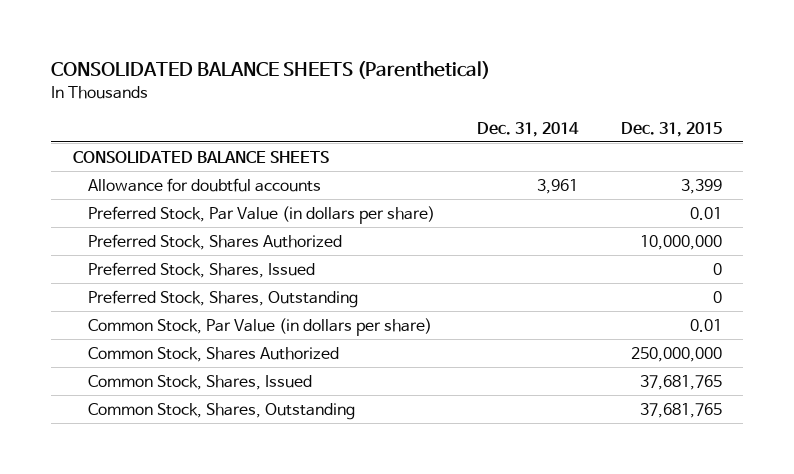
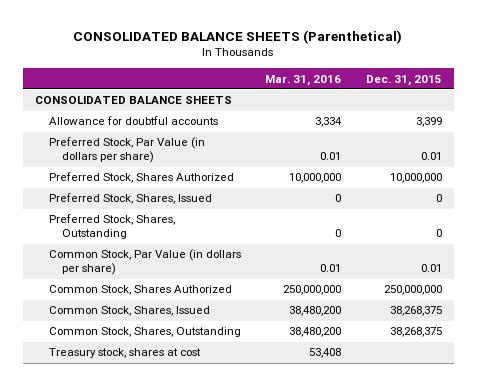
[477,121,580,137] Dec. 31, 2014 -> none
none -> [265,74,342,86] Mar. 31, 2016
[639,374,722,390] 37,681,765 -> [389,306,442,317] 38,268,375
[639,402,722,418] 37,681,765 -> [389,327,442,338] 38,268,375
none -> [48,348,201,359] Treasury stock, shares at cost

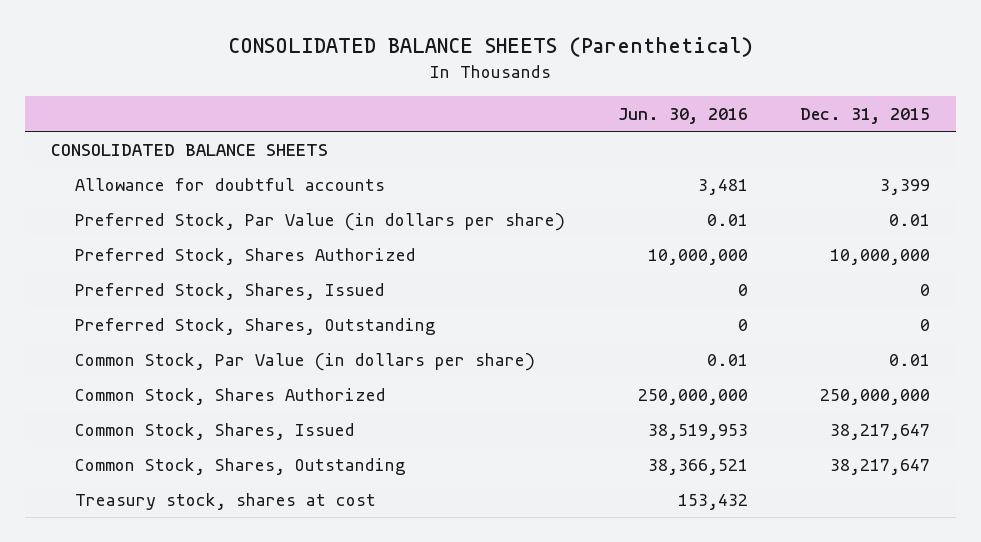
[265,74,342,86] Mar. 31, 2016 -> none
none -> [617,107,748,124] Jun. 30, 2016
[389,306,442,317] 38,268,375 -> [830,423,931,440] 38,217,647
[389,327,442,338] 38,268,375 -> [830,458,931,475] 38,217,647

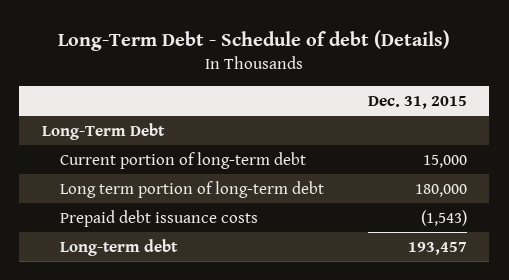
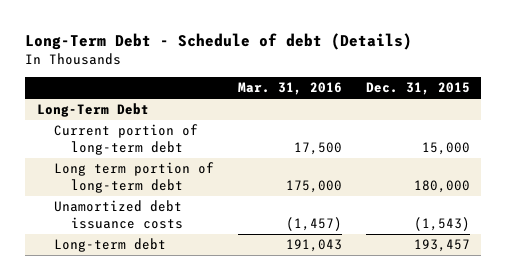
none -> [237,82,342,96] Mar. 31, 2016
[59,209,258,227] Prepaid debt issuance costs -> [54,200,183,229] Unamortized debt issuance costs

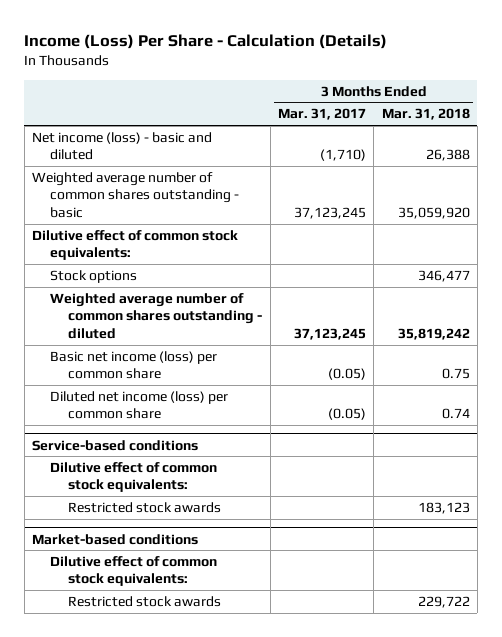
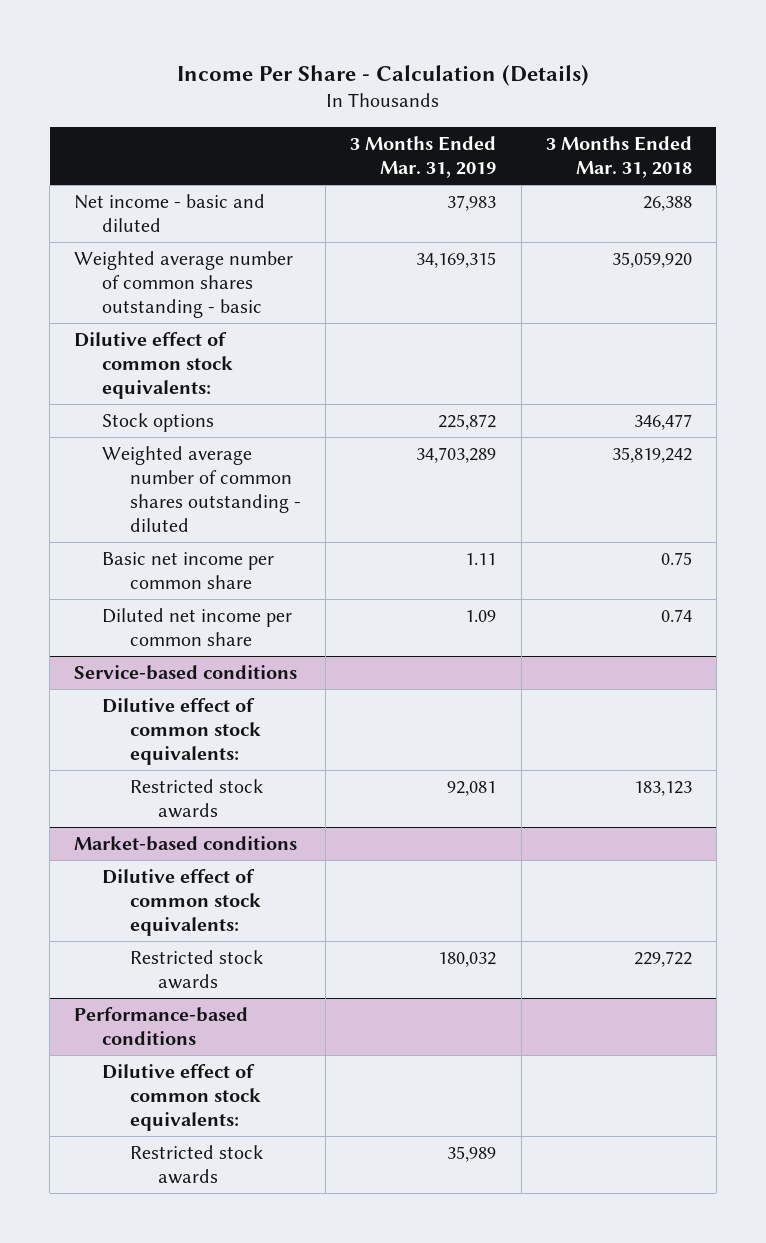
[24,34,388,50] Income (Loss) Per Share - Calculation (Details) -> [177,64,590,86] Income Per Share - Calculation (Details)
[278,108,367,121] Mar. 31, 2017 -> none
none -> [350,135,497,179] 3 Months Ended Mar. 31, 2019
[32,131,213,161] Net income (loss) - basic and diluted -> [74,194,266,233] Net income - basic and diluted
[50,350,218,380] Basic net income (loss) per common share -> [102,552,275,590] Basic net income per common share
[50,390,229,420] Diluted net income (loss) per common share -> [102,608,293,647] Diluted net income per common share
none -> [74,1007,249,1046] Performance-based conditions
none -> [102,1064,262,1132] Dilutive effect of common stock equivalents:
none -> [130,1145,264,1185] Restricted stock awards

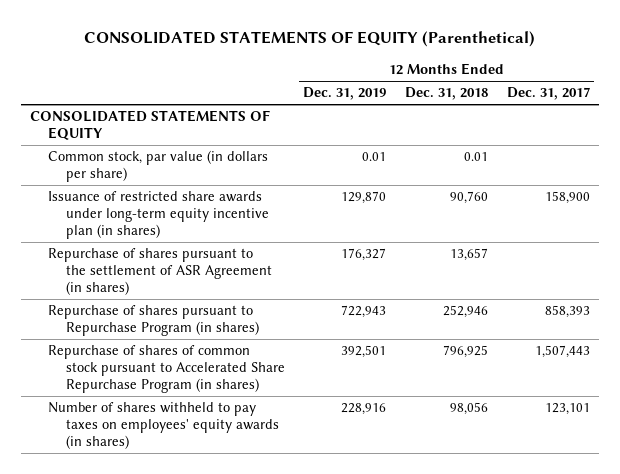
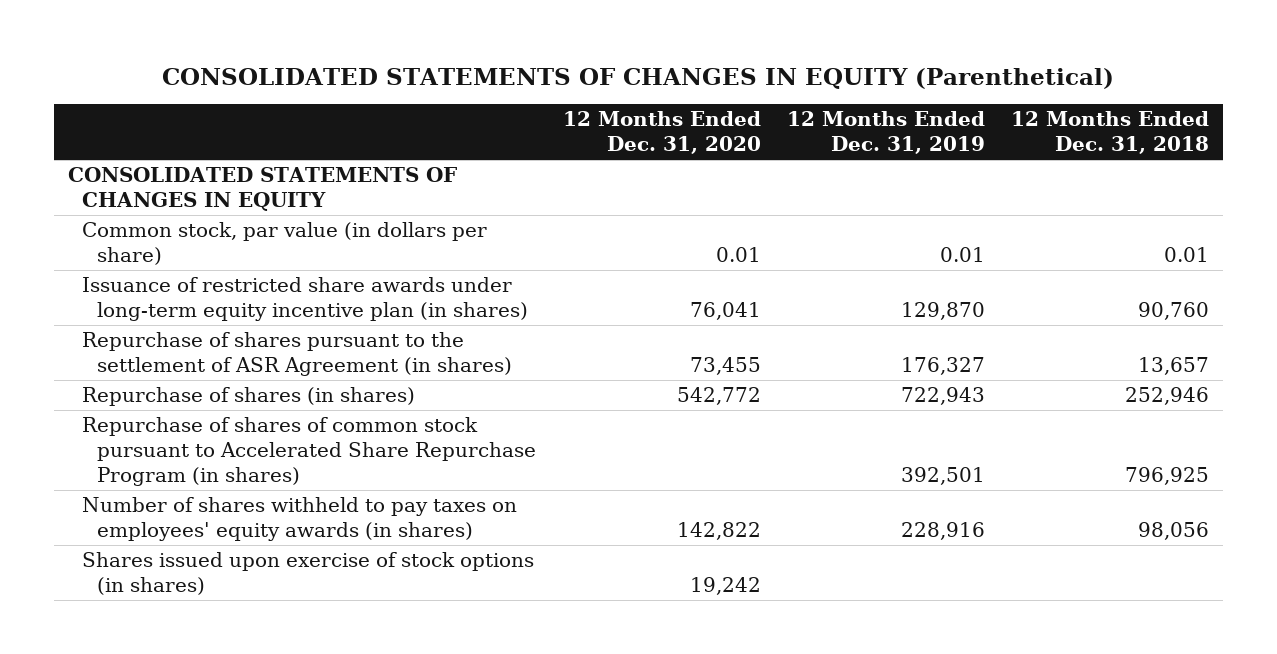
[83,31,535,48] CONSOLIDATED STATEMENTS OF EQUITY (Parenthetical) -> [162,67,1115,89] CONSOLIDATED STATEMENTS OF CHANGES IN EQUITY (Parenthetical)
[506,87,590,101] Dec. 31, 2017 -> none
none -> [562,111,761,155] 12 Months Ended Dec. 31, 2020
[30,110,271,141] CONSOLIDATED STATEMENTS OF EQUITY -> [67,167,457,212] CONSOLIDATED STATEMENTS OF CHANGES IN EQUITY
[48,305,259,337] Repurchase of shares pursuant to Repurchase Program (in shares) -> [82,387,416,407] Repurchase of shares (in shares)
none -> [82,552,535,596] Shares issued upon exercise of stock options (in shares)

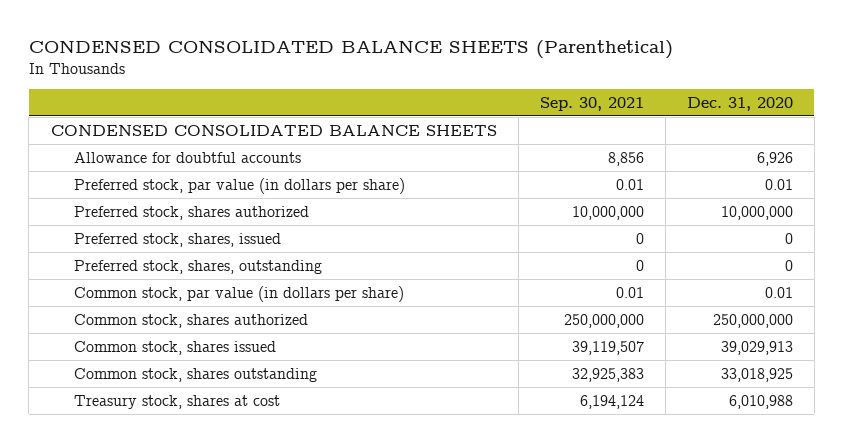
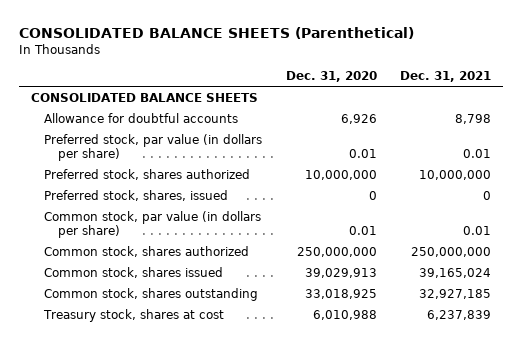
[28,39,673,59] CONDENSED CONSOLIDATED BALANCE SHEETS (Parenthetical) -> [19,26,415,39] CONSOLIDATED BALANCE SHEETS (Parenthetical)
[539,96,644,111] Sep. 30, 2021 -> none
none -> [400,71,492,83] Dec. 31, 2021
[50,124,497,136] CONDENSED CONSOLIDATED BALANCE SHEETS -> [31,92,259,102] CONSOLIDATED BALANCE SHEETS
[73,259,322,274] Preferred stock, shares, outstanding -> none

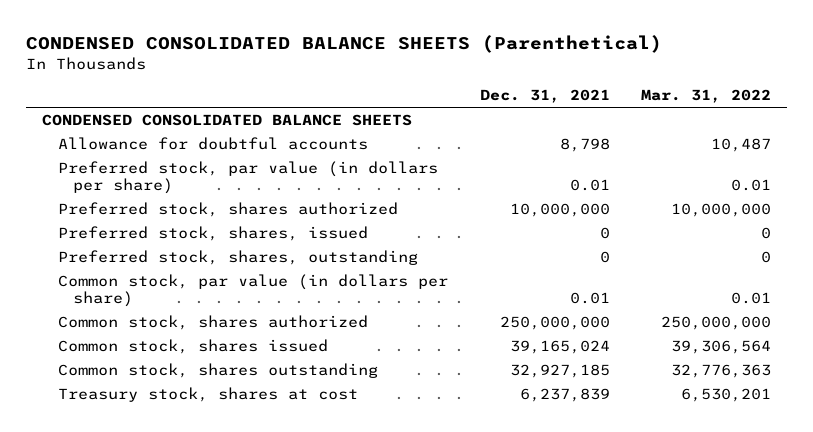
[19,26,415,39] CONSOLIDATED BALANCE SHEETS (Parenthetical) -> [25,34,662,53] CONDENSED CONSOLIDATED BALANCE SHEETS (Parenthetical)
[285,71,377,83] Dec. 31, 2020 -> none
none -> [641,89,772,104] Mar. 31, 2022
[31,92,259,102] CONSOLIDATED BALANCE SHEETS -> [41,114,412,127] CONDENSED CONSOLIDATED BALANCE SHEETS
none -> [57,250,418,266] Preferred stock, shares, outstanding

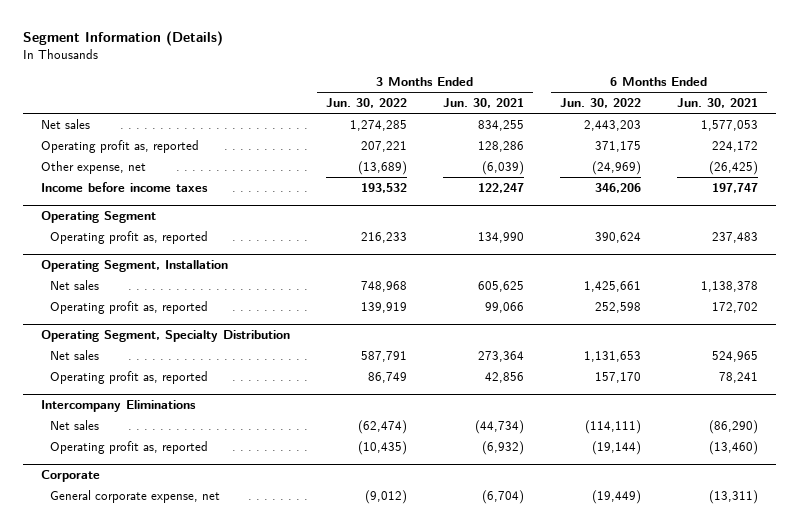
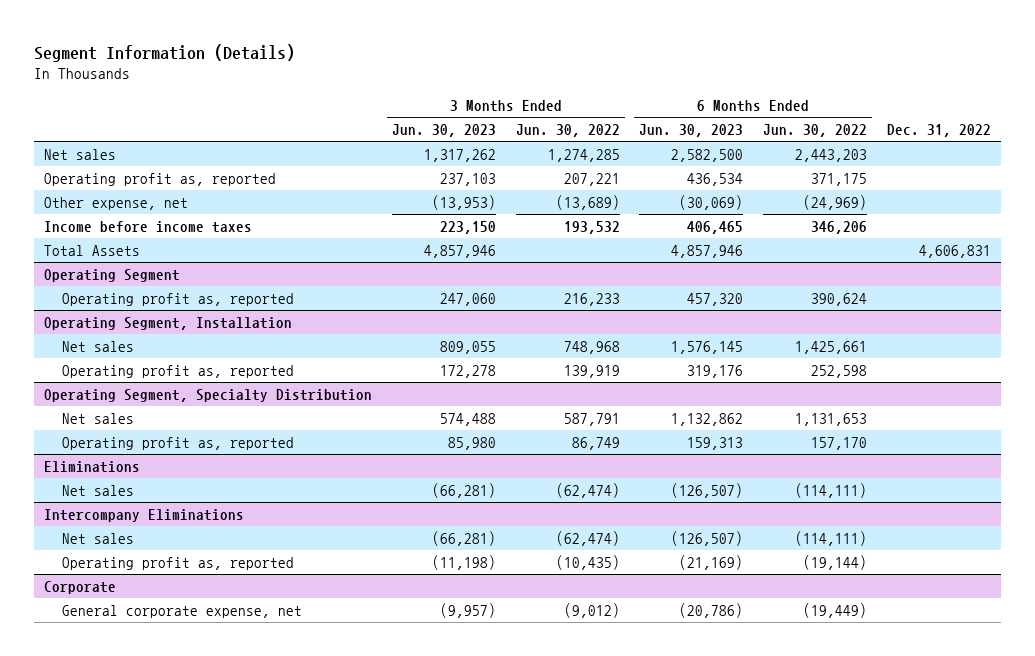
[442,97,524,108] Jun. 30, 2021 -> none
[676,97,758,108] Jun. 30, 2021 -> none
none -> [391,124,496,138] Jun. 30, 2023
none -> [639,124,744,138] Jun. 30, 2023
none -> [886,124,991,138] Dec. 31, 2022
none -> [44,244,141,256] Total Assets
none -> [44,460,141,473] Eliminations
none -> [62,484,135,496] Net sales

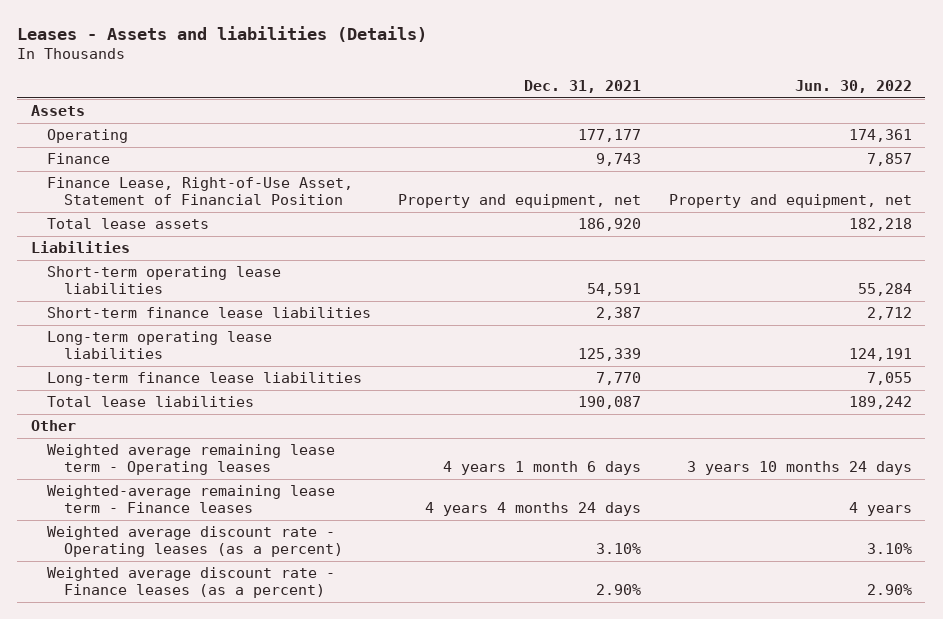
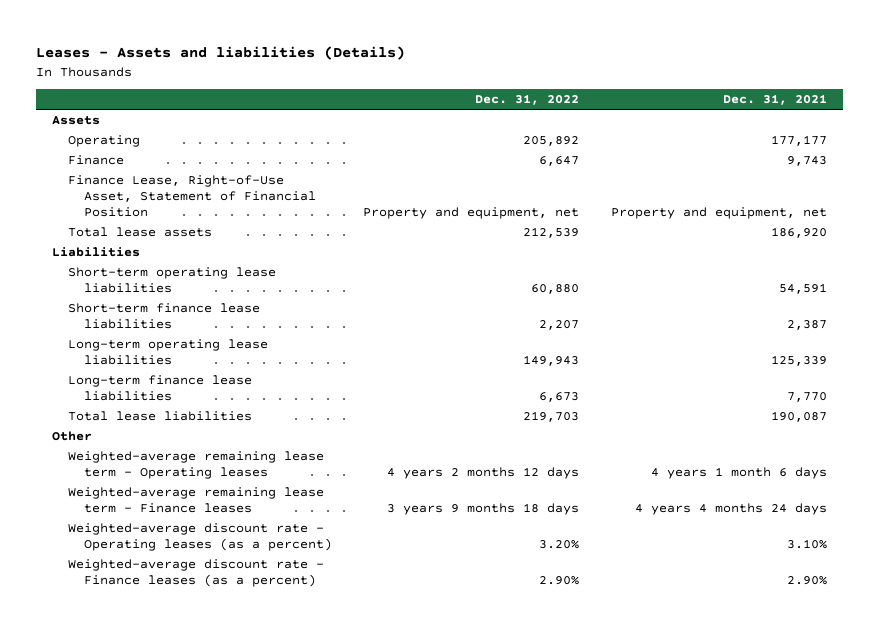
[794,80,912,94] Jun. 30, 2022 -> none
none -> [475,94,580,106] Dec. 31, 2022
[47,444,336,476] Weighted average remaining lease term - Operating leases -> [67,450,324,480] Weighted-average remaining lease term - Operating leases
[47,526,343,558] Weighted average discount rate - Operating leases (as a percent) -> [67,522,332,552] Weighted-average discount rate - Operating leases (as a percent)
[47,567,336,599] Weighted average discount rate - Finance leases (as a percent) -> [67,558,324,588] Weighted-average discount rate - Finance leases (as a percent)

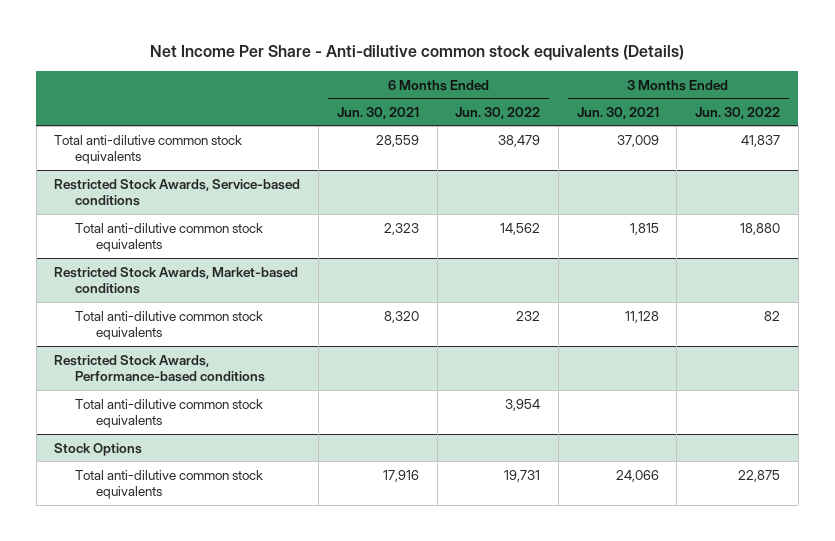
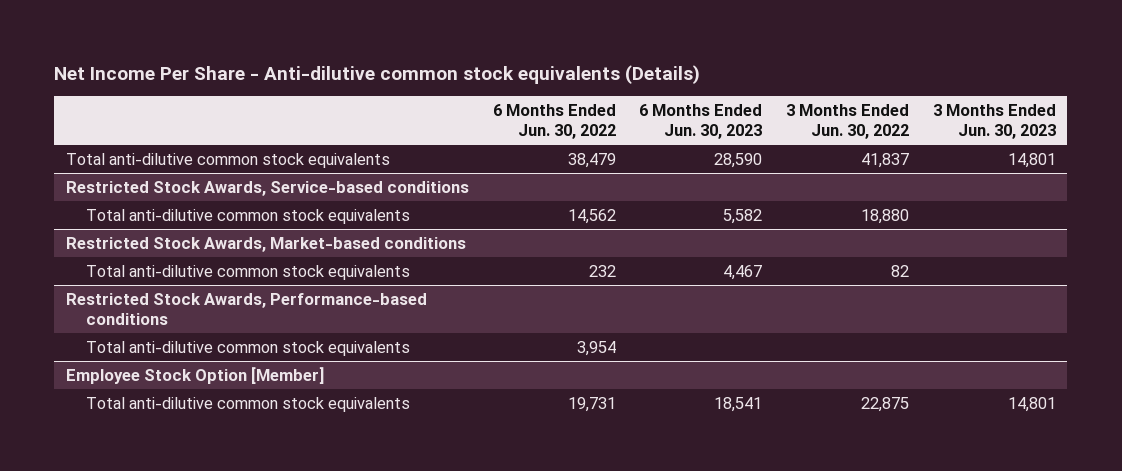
[336,106,419,119] Jun. 30, 2021 -> none
[576,106,659,119] Jun. 30, 2021 -> none
none -> [639,104,763,139] 6 Months Ended Jun. 30, 2023
none -> [932,104,1056,139] 3 Months Ended Jun. 30, 2023
[54,442,143,456] Stock Options -> [66,366,326,384] Employee Stock Option [Member]

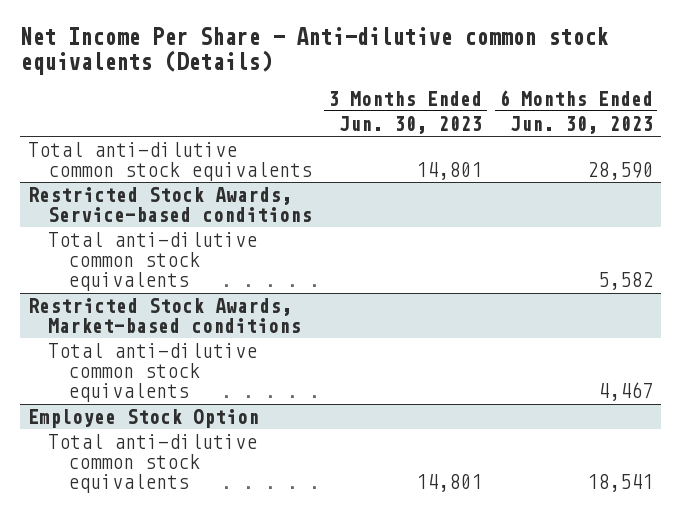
[492,104,616,139] 6 Months Ended Jun. 30, 2022 -> none
[785,104,909,139] 3 Months Ended Jun. 30, 2022 -> none
[66,292,428,325] Restricted Stock Awards, Performance-based conditions -> none
[85,340,410,356] Total anti-dilutive common stock equivalents -> none
[66,366,326,384] Employee Stock Option [Member] -> [27,408,259,428] Employee Stock Option

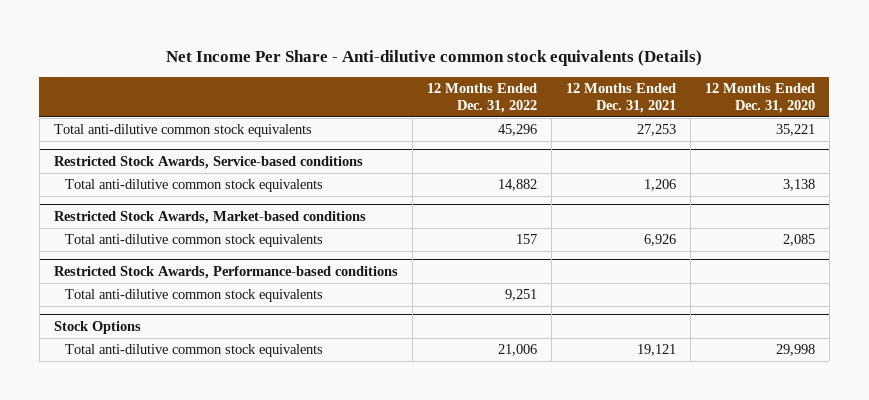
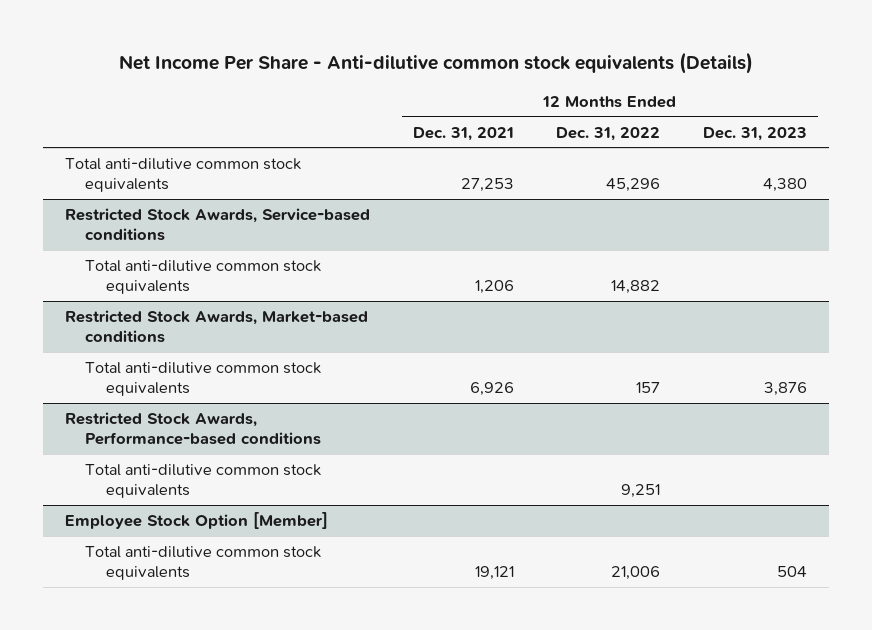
[704,82,815,114] 12 Months Ended Dec. 31, 2020 -> none
none -> [703,126,808,141] Dec. 31, 2023
[53,320,141,334] Stock Options -> [64,512,328,530] Employee Stock Option [Member]

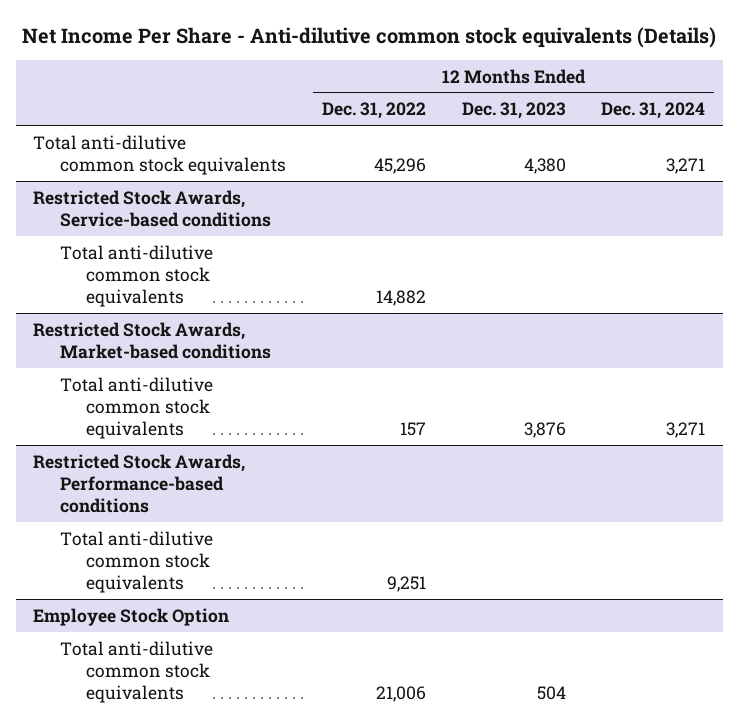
[412,126,514,141] Dec. 31, 2021 -> none
none -> [601,102,706,120] Dec. 31, 2024
[64,512,328,530] Employee Stock Option [Member] -> [33,607,230,626] Employee Stock Option

